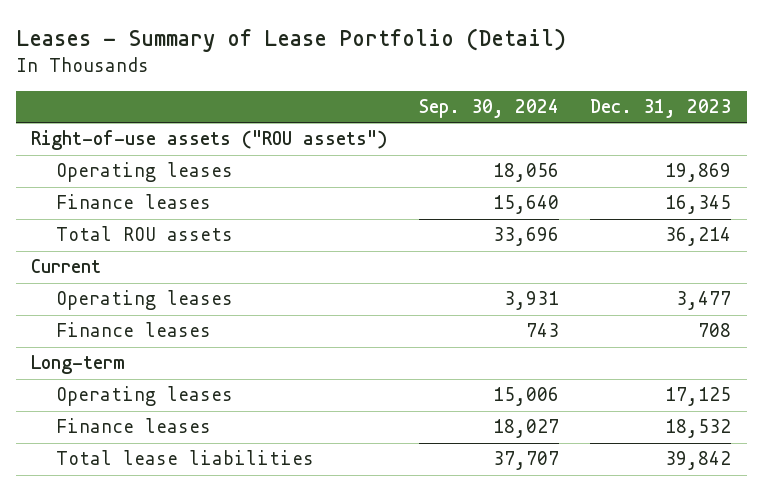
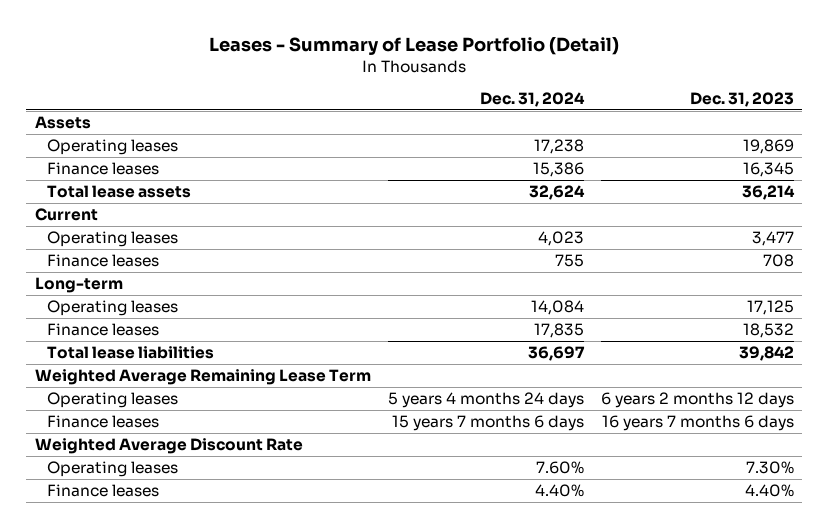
[418,99,559,119] Sep. 30, 2024 -> none
none -> [479,92,585,108] Dec. 31, 2024
[31,130,388,151] Right-of-use assets ("ROU assets") -> [34,116,91,130] Assets
[56,226,234,242] Total ROU assets -> [46,185,191,199] Total lease assets
none -> [34,369,371,386] Weighted Average Remaining Lease Term
none -> [46,392,178,409] Operating leases
none -> [46,415,159,429] Finance leases
none -> [34,438,303,455] Weighted Average Discount Rate
none -> [46,461,178,478] Operating leases
none -> [46,484,159,498] Finance leases

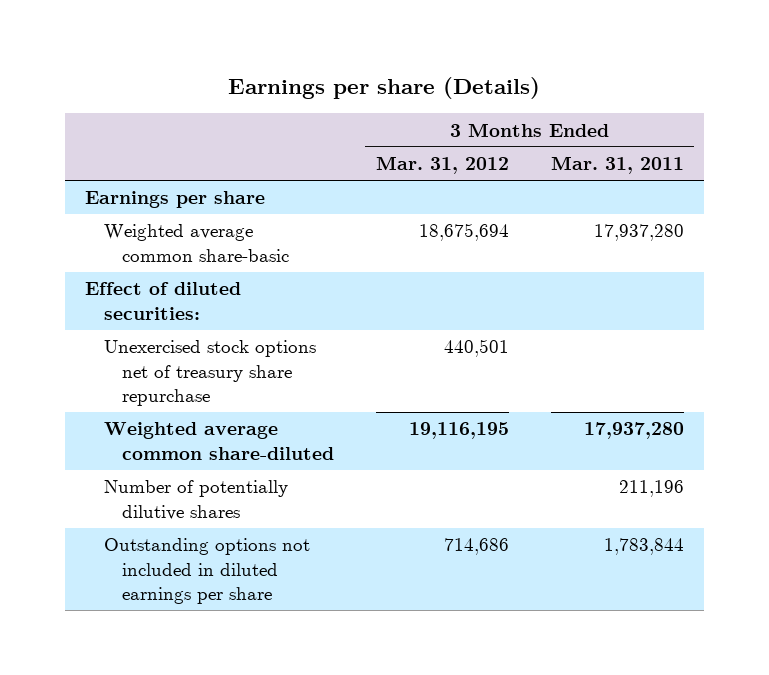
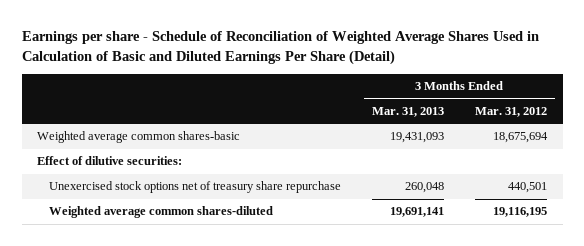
[228,77,541,100] Earnings per share (Details) -> [21,31,539,66] Earnings per share - Schedule of Reconciliation of Weighted Average Shares Used in Calculation of Basic and Diluted Earnings Per Share (Detail)
[550,155,684,174] Mar. 31, 2011 -> none
none -> [371,106,444,117] Mar. 31, 2013
[85,191,266,209] Earnings per share -> none
[103,224,290,262] Weighted average common share-basic -> [37,131,241,144] Weighted average common shares-basic
[85,282,242,320] Effect of diluted securities: -> [37,156,183,166] Effect of dilutive securities:
[103,480,288,520] Number of potentially dilutive shares -> none
[103,538,310,604] Outstanding options not included in diluted earnings per share -> none
[103,422,335,460] Weighted average common share-diluted -> [48,206,273,219] Weighted average common shares-diluted

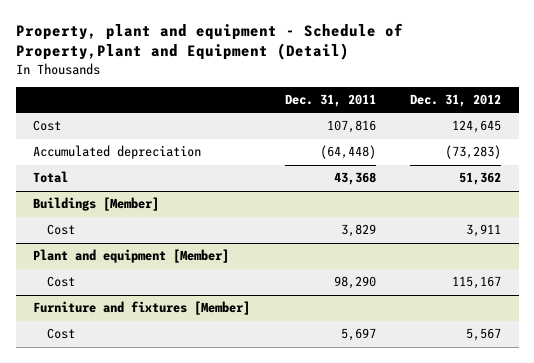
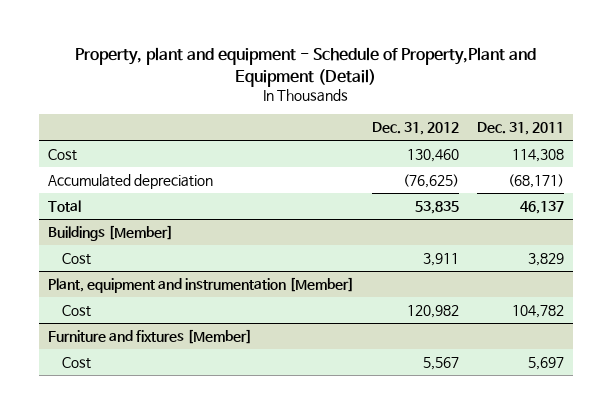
[326,120,376,134] 107,816 -> [511,149,564,163] 114,308
[452,120,502,134] 124,645 -> [406,149,459,163] 130,460
[319,145,376,160] (64,448) -> [507,174,564,189] (68,171)
[445,145,502,160] (73,283) -> [402,174,459,189] (76,625)
[333,172,376,186] 43,368 -> [519,201,564,215] 46,137
[459,172,502,186] 51,362 -> [414,201,459,215] 53,835
[33,249,230,264] Plant and equipment [Member] -> [47,277,354,294] Plant, equipment and instrumentation [Member]
[333,276,376,290] 98,290 -> [511,305,564,319] 104,782
[452,276,502,290] 115,167 -> [406,305,459,319] 120,982

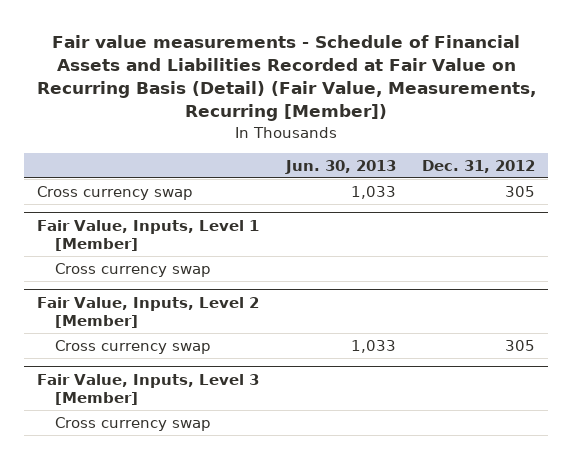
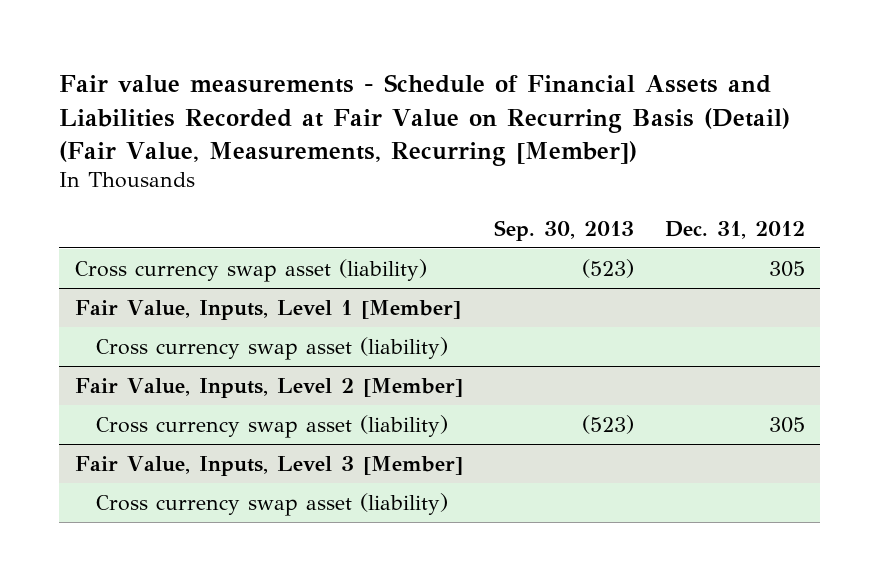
[284,159,396,174] Jun. 30, 2013 -> none
none -> [493,219,634,241] Sep. 30, 2013
[37,186,194,201] Cross currency swap -> [74,258,427,282] Cross currency swap asset (liability)
[54,263,211,278] Cross currency swap -> [95,336,448,360] Cross currency swap asset (liability)
[54,340,211,355] Cross currency swap -> [95,414,448,438] Cross currency swap asset (liability)
[54,417,211,432] Cross currency swap -> [95,492,448,516] Cross currency swap asset (liability)

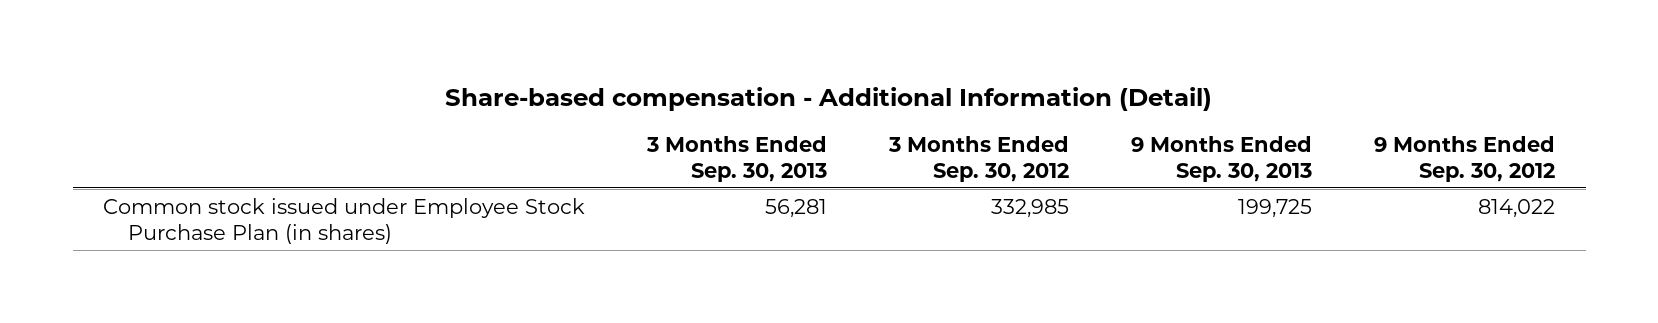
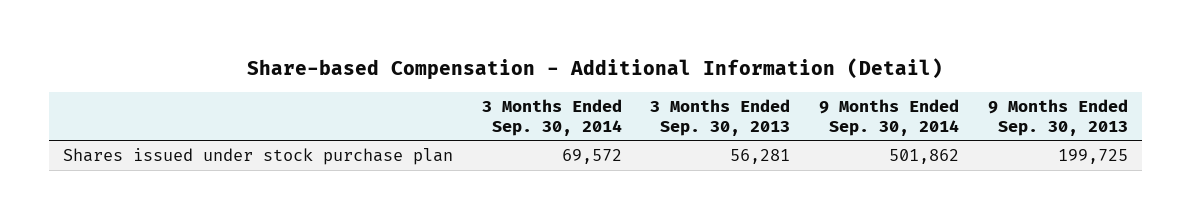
[445,86,1213,111] Share-based compensation - Additional Information (Detail) -> [247,57,944,80] Share-based Compensation - Additional Information (Detail)
[888,135,1070,182] 3 Months Ended Sep. 30, 2012 -> none
[1373,135,1555,182] 9 Months Ended Sep. 30, 2012 -> none
none -> [481,98,622,136] 3 Months Ended Sep. 30, 2014
none -> [818,98,959,136] 9 Months Ended Sep. 30, 2014
[103,198,586,244] Common stock issued under Employee Stock Purchase Plan (in shares) -> [63,148,454,166] Shares issued under stock purchase plan

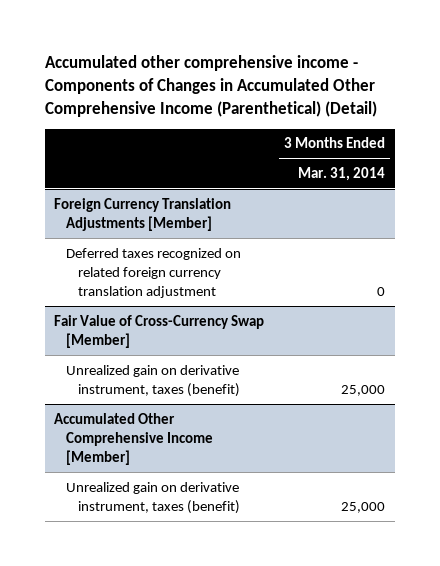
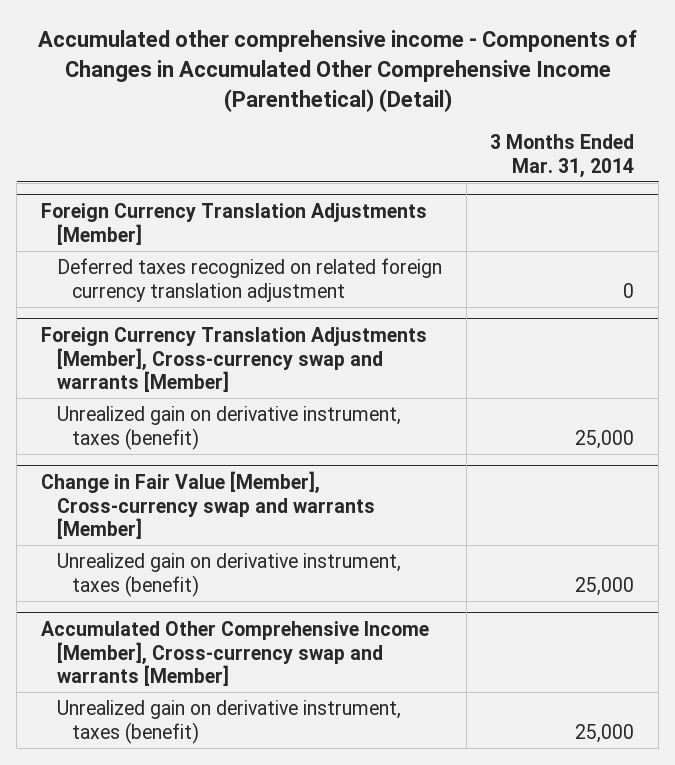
[54,314,265,348] Fair Value of Cross-Currency Swap [Member] -> none
none -> [41,326,428,393] Foreign Currency Translation Adjustments [Member], Cross-currency swap and warrants [Member]
[54,412,214,465] Accumulated Other Comprehensive Income [Member] -> none
none -> [41,470,375,540] Change in Fair Value [Member], Cross-currency swap and warrants [Member]
none -> [41,620,430,687] Accumulated Other Comprehensive Income [Member], Cross-currency swap and warrants [Member]
none -> [56,699,401,744] Unrealized gain on derivative instrument, taxes (benefit)

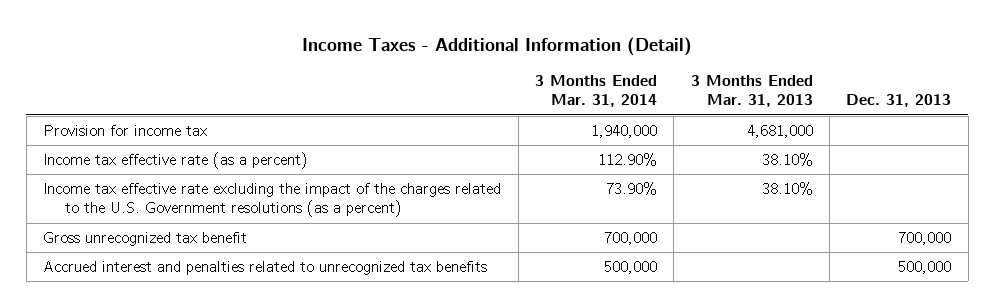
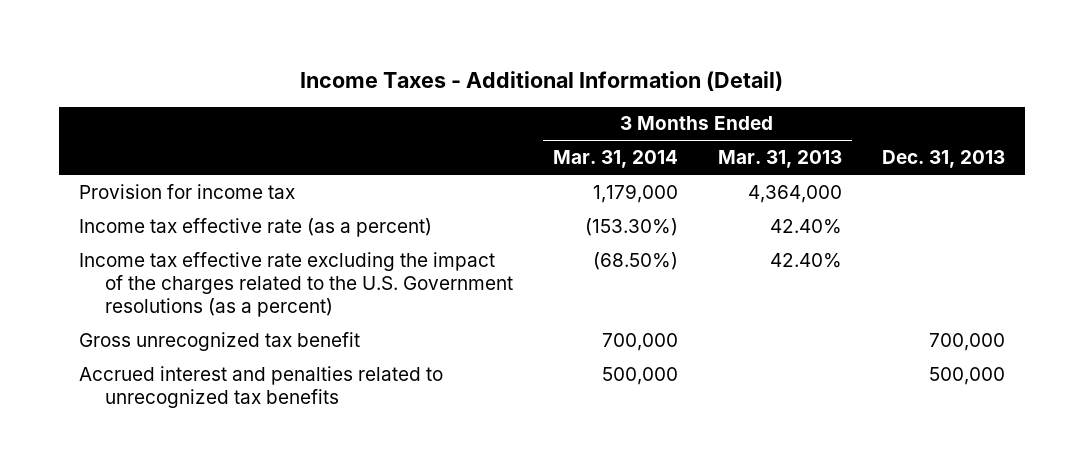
[590,124,657,138] 1,940,000 -> [592,183,678,203] 1,179,000
[746,124,813,138] 4,681,000 -> [747,184,842,203] 4,364,000
[597,152,657,166] 112.90% -> [584,217,678,236] (153.30%)
[761,152,813,166] 38.10% -> [769,218,842,234] 42.40%
[605,181,657,195] 73.90% -> [592,251,678,270] (68.50%)
[761,181,813,195] 38.10% -> [769,252,842,268] 42.40%

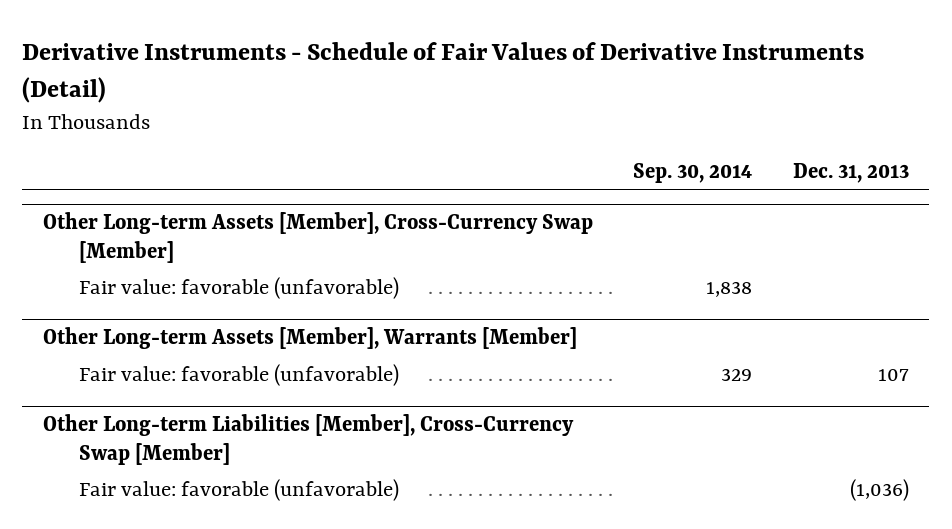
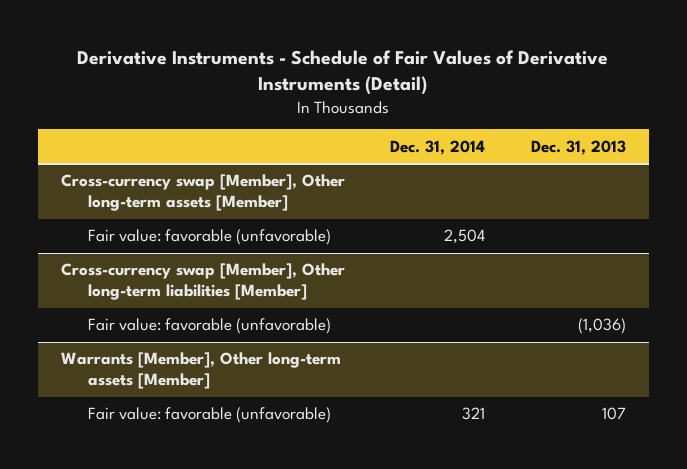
[633,162,753,183] Sep. 30, 2014 -> none
none -> [390,139,486,155] Dec. 31, 2014
[42,212,593,263] Other Long-term Assets [Member], Cross-Currency Swap [Member] -> [60,174,345,212] Cross-currency swap [Member], Other long-term assets [Member]
[42,327,577,350] Other Long-term Assets [Member], Warrants [Member] -> none
[79,364,400,387] Fair value: favorable (unfavorable) -> none
[42,414,574,465] Other Long-term Liabilities [Member], Cross-Currency Swap [Member] -> [60,263,345,301] Cross-currency swap [Member], Other long-term liabilities [Member]
none -> [60,352,341,390] Warrants [Member], Other long-term assets [Member]
none -> [87,407,331,424] Fair value: favorable (unfavorable)

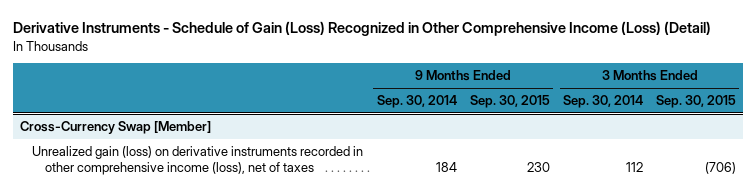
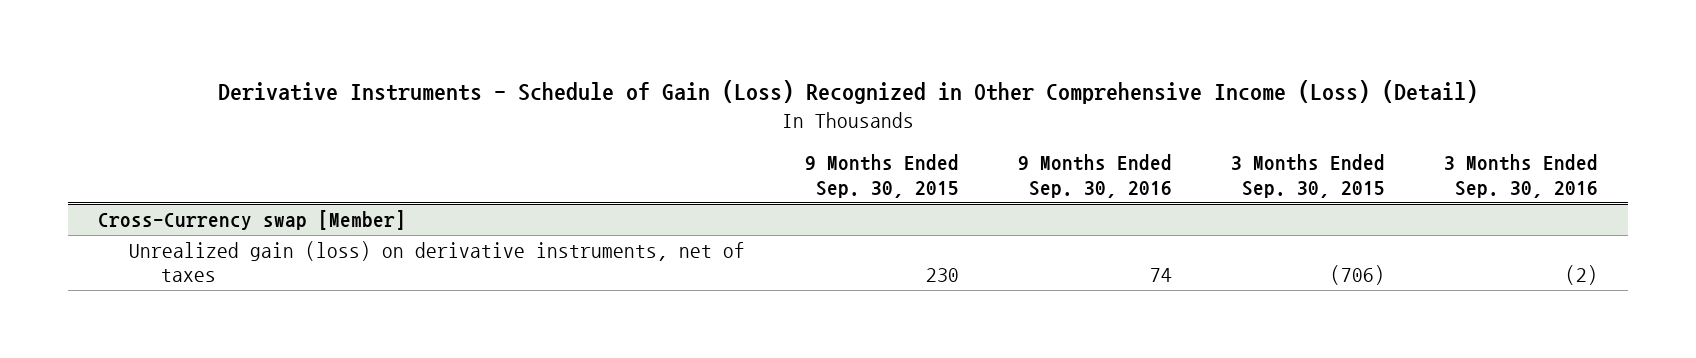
[376,95,457,109] Sep. 30, 2014 -> none
[562,95,643,109] Sep. 30, 2014 -> none
none -> [1017,154,1172,198] 9 Months Ended Sep. 30, 2016
none -> [1444,154,1599,198] 3 Months Ended Sep. 30, 2016
[20,121,212,135] Cross-Currency Swap [Member] -> [97,209,406,230] Cross-Currency swap [Member]
[32,146,364,175] Unrealized gain (loss) on derivative instruments recorded in other comprehensive income (loss), net of taxes -> [129,240,746,283] Unrealized gain (loss) on derivative instruments, net of taxes

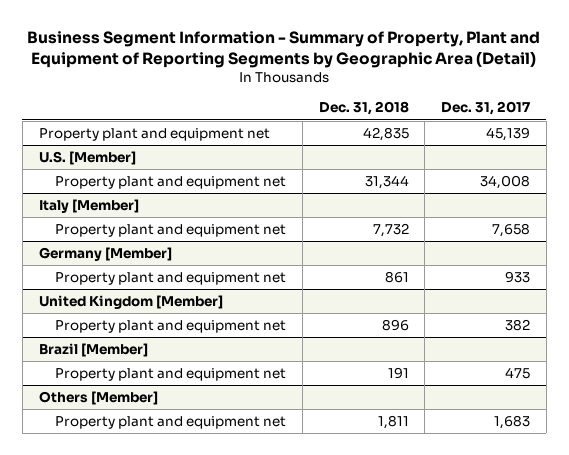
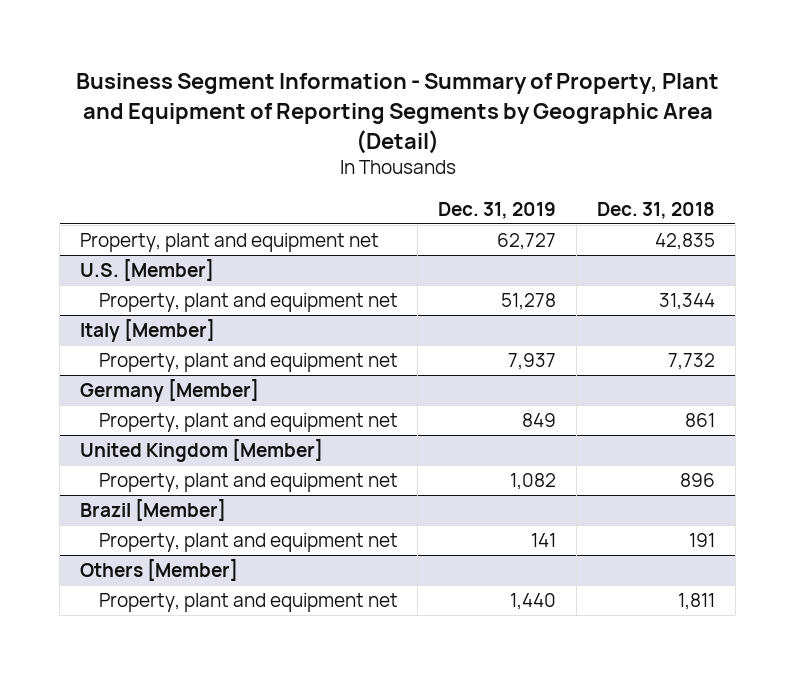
[441,101,531,116] Dec. 31, 2017 -> none
none -> [438,201,557,219] Dec. 31, 2019
[38,128,270,142] Property plant and equipment net -> [80,233,380,253] Property, plant and equipment net
[54,176,286,190] Property plant and equipment net -> [98,293,398,313] Property, plant and equipment net
[54,224,286,238] Property plant and equipment net -> [98,353,398,373] Property, plant and equipment net
[54,272,286,286] Property plant and equipment net -> [98,413,398,433] Property, plant and equipment net
[54,320,286,334] Property plant and equipment net -> [98,473,398,493] Property, plant and equipment net
[54,368,286,382] Property plant and equipment net -> [98,533,398,553] Property, plant and equipment net
[54,416,286,430] Property plant and equipment net -> [98,593,398,613] Property, plant and equipment net

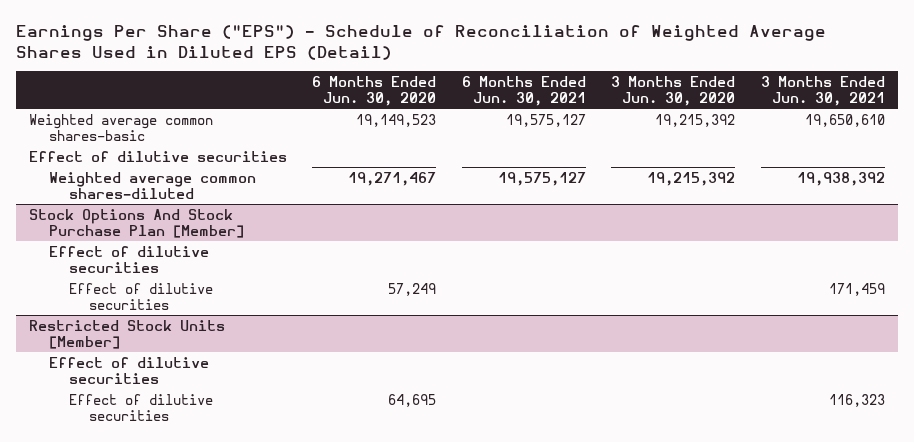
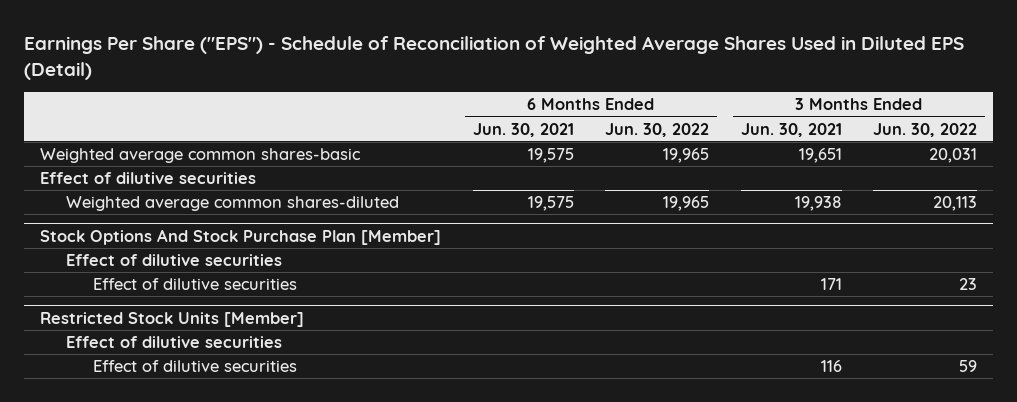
[312,76,437,106] 6 Months Ended Jun. 30, 2020 -> none
[611,76,736,106] 3 Months Ended Jun. 30, 2020 -> none
none -> [605,122,710,137] Jun. 30, 2022
none -> [873,122,978,137] Jun. 30, 2022
[505,113,586,127] 19,575,127 -> [527,148,574,164] 19,575
[805,113,886,127] 19,650,610 -> [798,148,842,164] 19,651
[497,171,586,186] 19,575,127 -> [527,196,574,212] 19,575
[797,171,886,186] 19,938,392 -> [794,196,842,212] 19,938
[829,282,886,296] 171,459 -> [820,278,842,291] 171
[829,393,886,407] 116,323 -> [820,360,842,373] 116

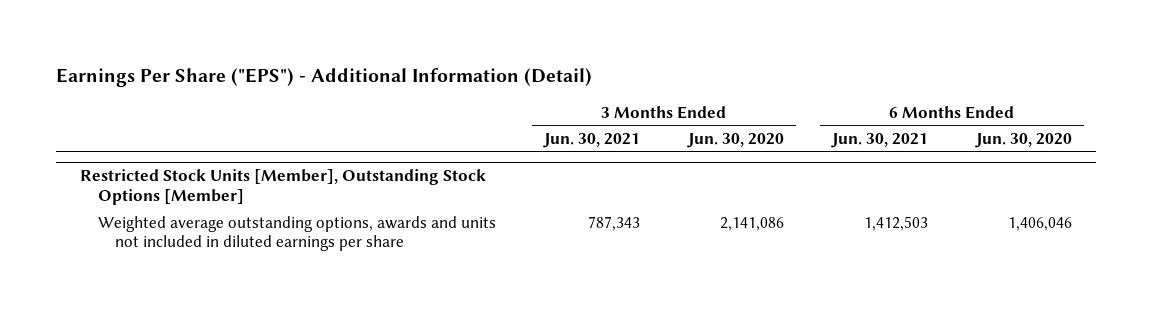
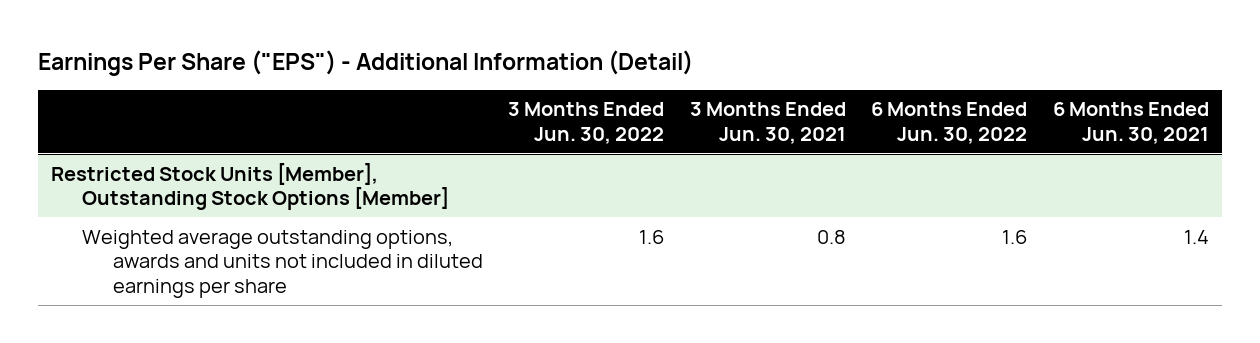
[686,133,784,149] Jun. 30, 2020 -> none
[974,133,1072,149] Jun. 30, 2020 -> none
none -> [508,102,665,144] 3 Months Ended Jun. 30, 2022
none -> [871,102,1028,144] 6 Months Ended Jun. 30, 2022
[587,215,640,231] 787,343 -> [816,229,846,244] 0.8
[863,215,928,231] 1,412,503 -> [1183,229,1209,244] 1.4

